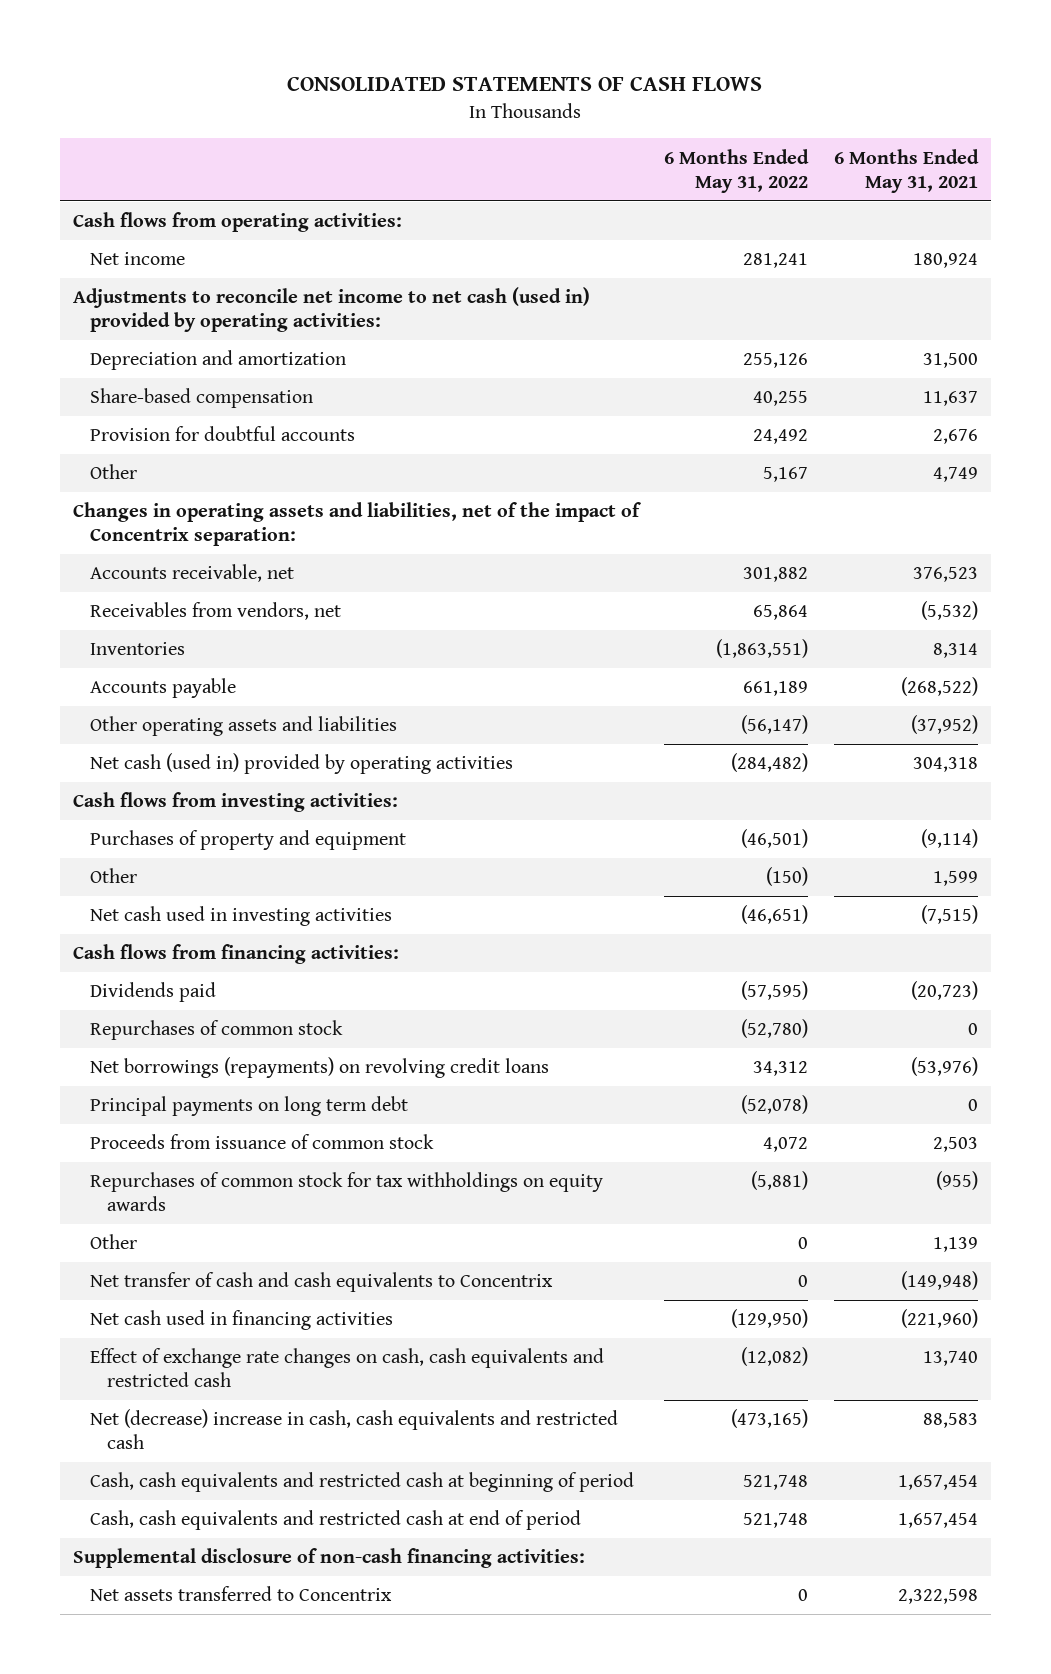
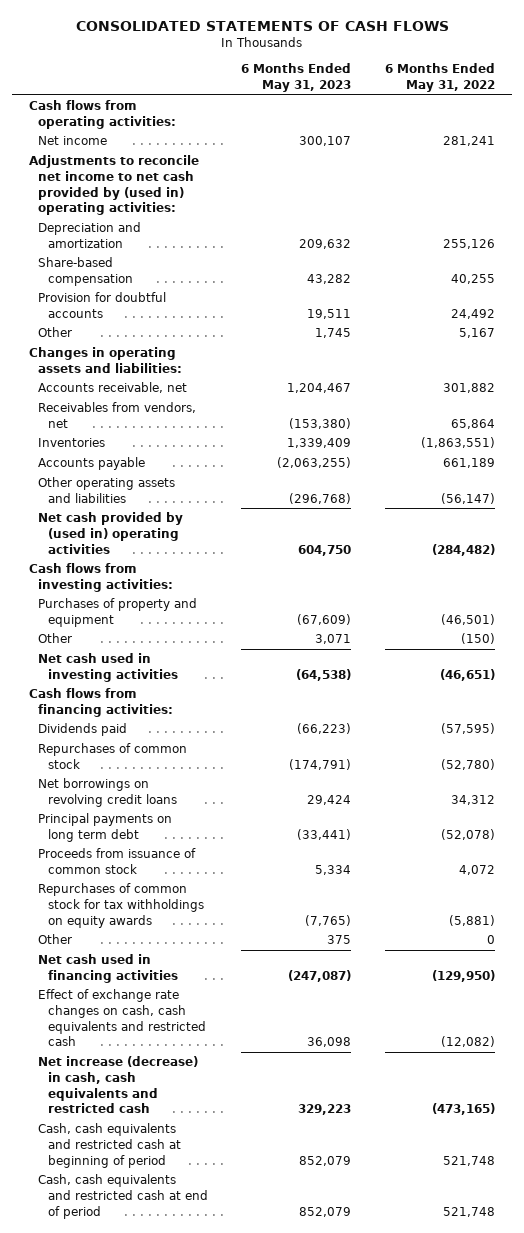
[834,148,980,193] 6 Months Ended May 31, 2021 -> none
none -> [241,63,352,93] 6 Months Ended May 31, 2023
[72,287,590,333] Adjustments to reconcile net income to net cash (used in) provided by operating activities: -> [28,155,199,216] Adjustments to reconcile net income to net cash provided by (used in) operating activities:
[72,502,641,547] Changes in operating assets and liabilities, net of the impact of Concentrix separation: -> [28,347,183,373] Changes in operating assets and liabilities:
[89,753,513,775] Net cash (used in) provided by operating activities -> [38,512,184,554] Net cash provided by (used in) operating activities
[89,1057,549,1079] Net borrowings (repayments) on revolving credit loans -> [38,778,177,807] Net borrowings on revolving credit loans
[89,1272,553,1293] Net transfer of cash and cash equivalents to Concentrix -> none
[89,1409,618,1450] Net (decrease) increase in cash, cash equivalents and restricted cash -> [38,1056,199,1114] Net increase (decrease) in cash, cash equivalents and restricted cash
[72,1548,585,1569] Supplemental disclosure of non-cash financing activities: -> none
[89,1586,392,1602] Net assets transferred to Concentrix -> none

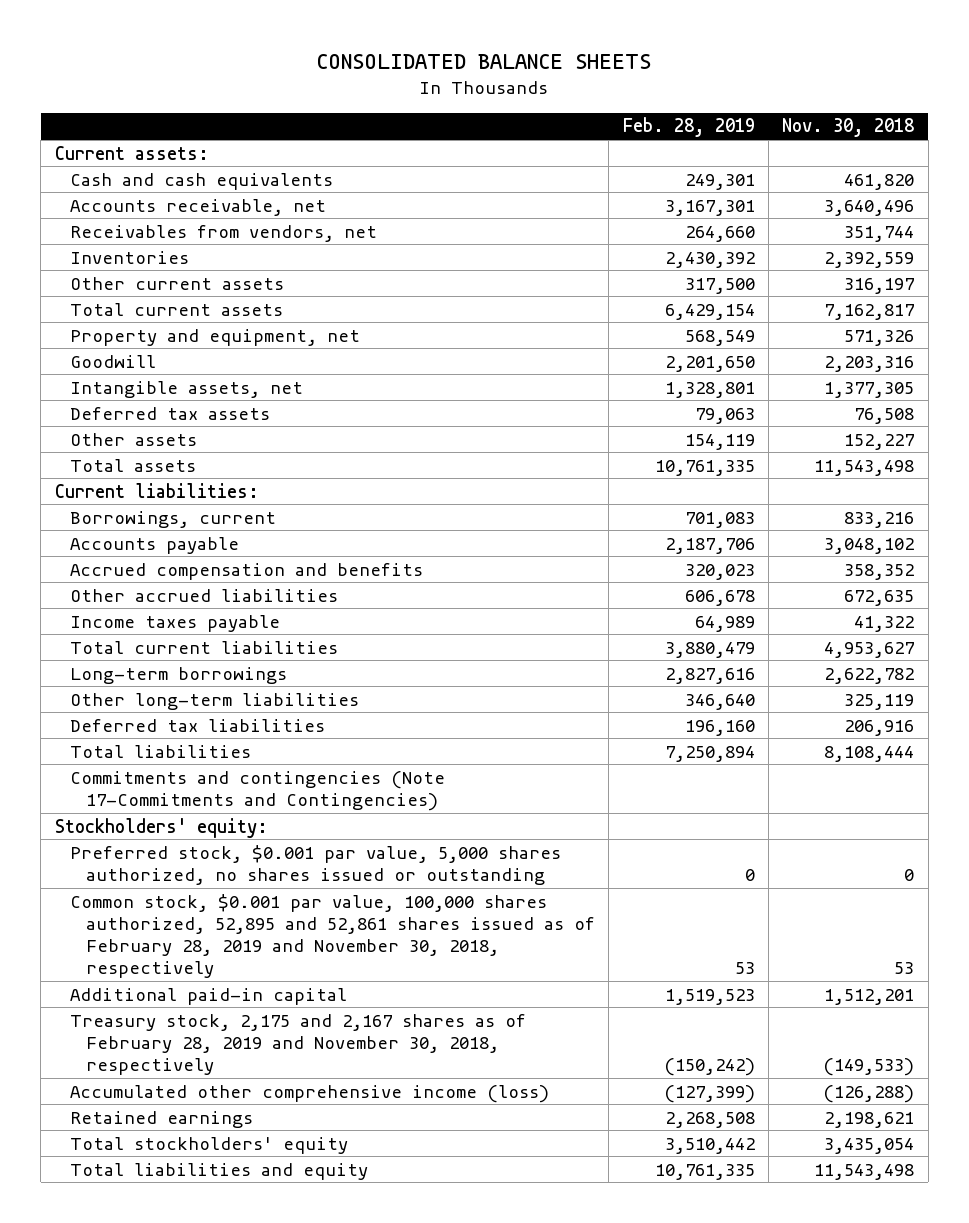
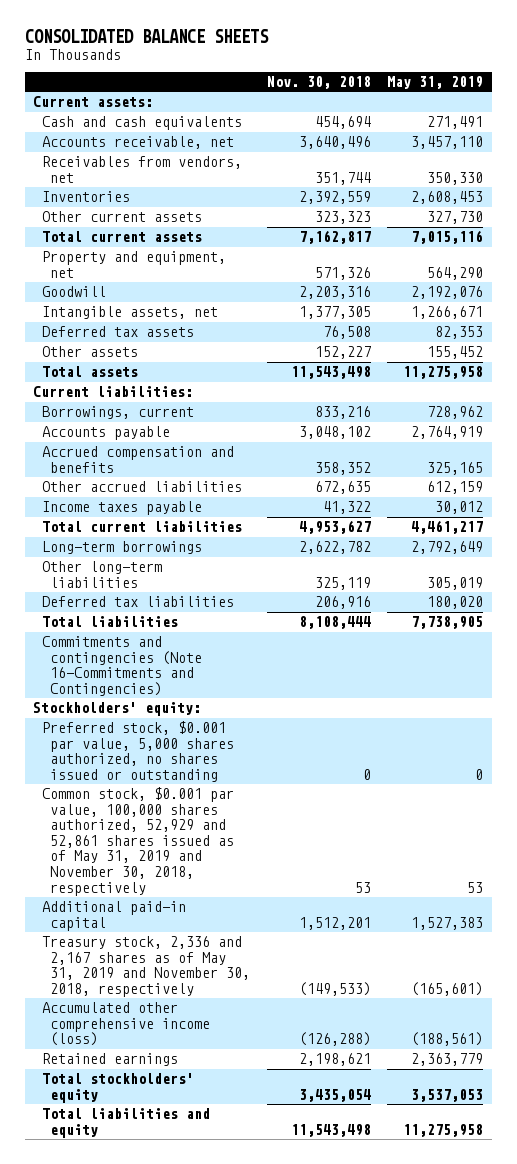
[622,117,755,138] Feb. 28, 2019 -> none
none -> [387,76,484,90] May 31, 2019
[844,173,915,190] 461,820 -> [314,116,371,130] 454,694
[844,277,915,294] 316,197 -> [314,211,371,225] 323,323
[70,770,446,811] Commitments and contingencies (Note 17-Commitments and Contingencies) -> [41,636,203,696] Commitments and contingencies (Note 16-Commitments and Contingencies)
[70,893,595,978] Common stock, $0.001 par value, 100,000 shares authorized, 52,895 and 52,861 shares issued as of February 28, 2019 and November 30, 2018, respectively -> [41,787,235,896] Common stock, $0.001 par value, 100,000 shares authorized, 52,929 and 52,861 shares issued as of May 31, 2019 and November 30, 2018, respectively
[70,1013,527,1075] Treasury stock, 2,175 and 2,167 shares as of February 28, 2019 and November 30, 2018, respectively -> [41,936,251,997] Treasury stock, 2,336 and 2,167 shares as of May 31, 2019 and November 30, 2018, respectively

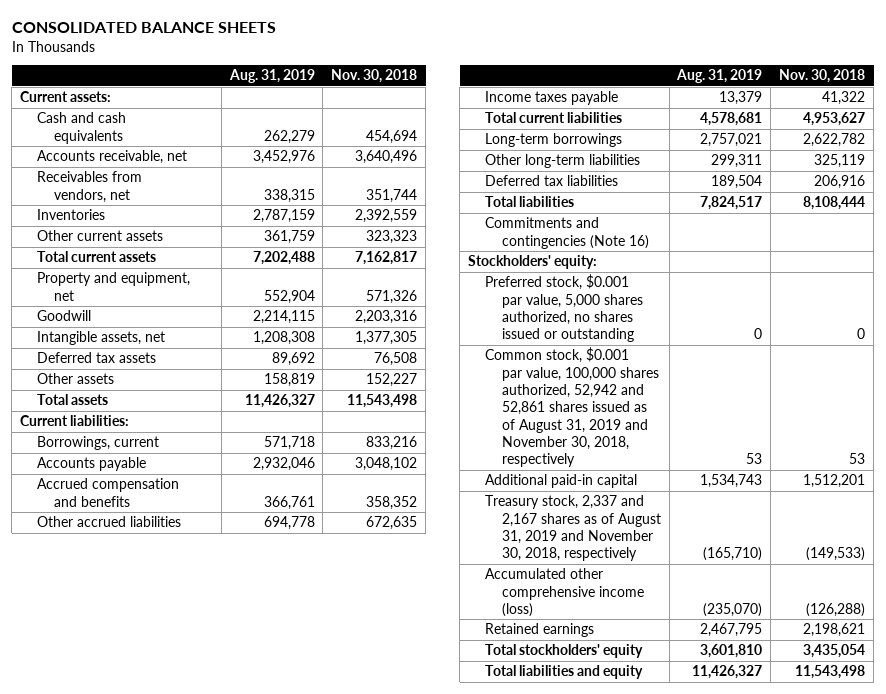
[387,76,484,90] May 31, 2019 -> none
none -> [228,69,315,84] Aug. 31, 2019
[41,636,203,696] Commitments and contingencies (Note 16-Commitments and Contingencies) -> [484,217,649,249] Commitments and contingencies (Note 16)
[41,787,235,896] Common stock, $0.001 par value, 100,000 shares authorized, 52,929 and 52,861 shares issued as of May 31, 2019 and November 30, 2018, respectively -> [484,347,659,468] Common stock, $0.001 par value, 100,000 shares authorized, 52,942 and 52,861 shares issued as of August 31, 2019 and November 30, 2018, respectively
[41,936,251,997] Treasury stock, 2,336 and 2,167 shares as of May 31, 2019 and November 30, 2018, respectively -> [484,495,661,562] Treasury stock, 2,337 and 2,167 shares as of August 31, 2019 and November 30, 2018, respectively

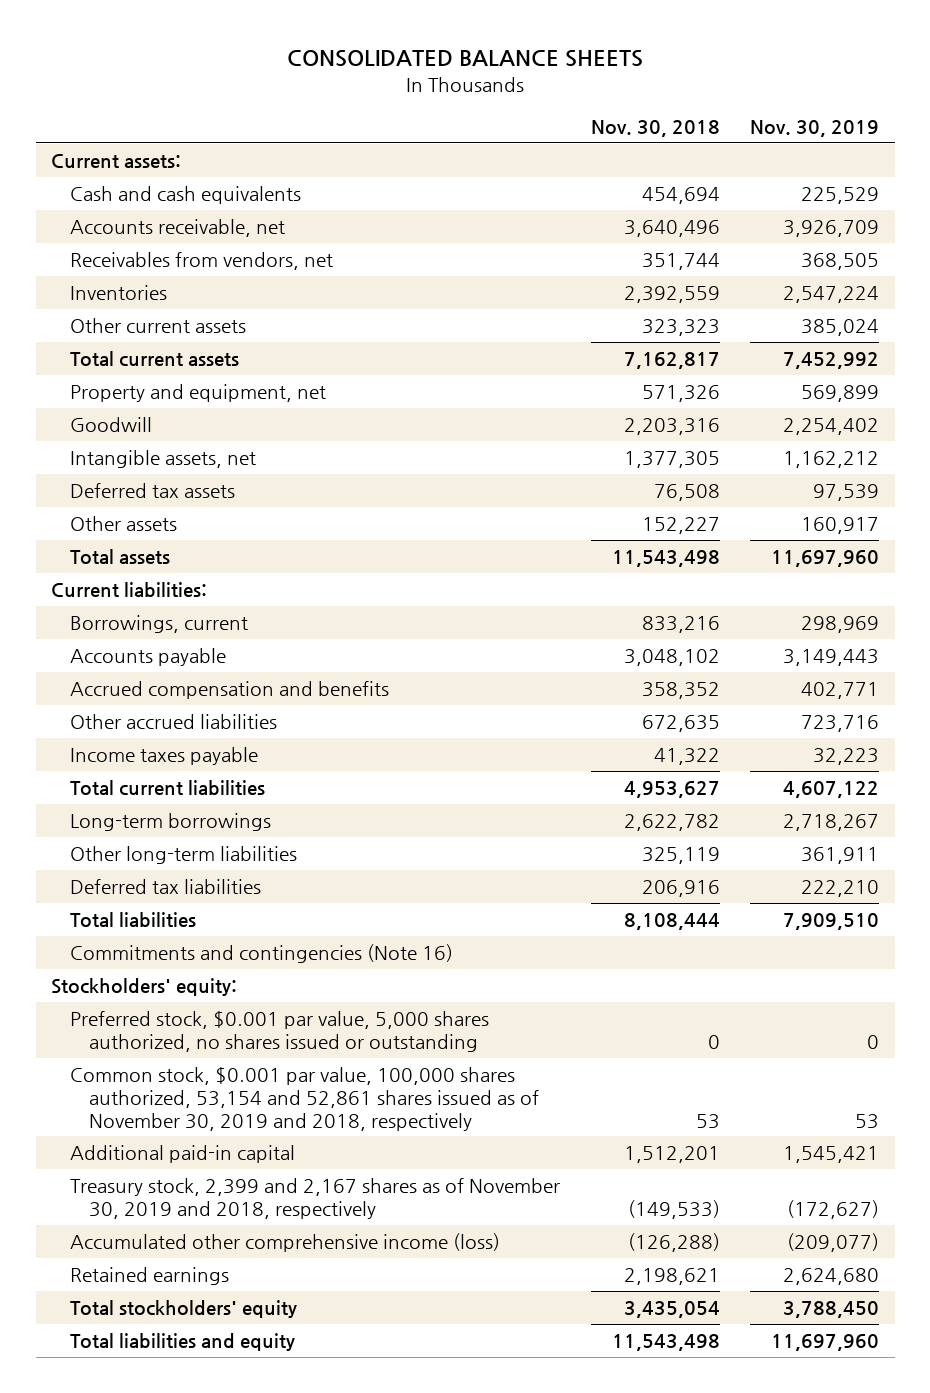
[228,69,315,84] Aug. 31, 2019 -> none
none -> [750,120,880,138] Nov. 30, 2019
[484,347,659,468] Common stock, $0.001 par value, 100,000 shares authorized, 52,942 and 52,861 shares issued as of August 31, 2019 and November 30, 2018, respectively -> [70,1067,540,1131] Common stock, $0.001 par value, 100,000 shares authorized, 53,154 and 52,861 shares issued as of November 30, 2019 and 2018, respectively
[484,495,661,562] Treasury stock, 2,337 and 2,167 shares as of August 31, 2019 and November 30, 2018, respectively -> [70,1178,561,1219] Treasury stock, 2,399 and 2,167 shares as of November 30, 2019 and 2018, respectively

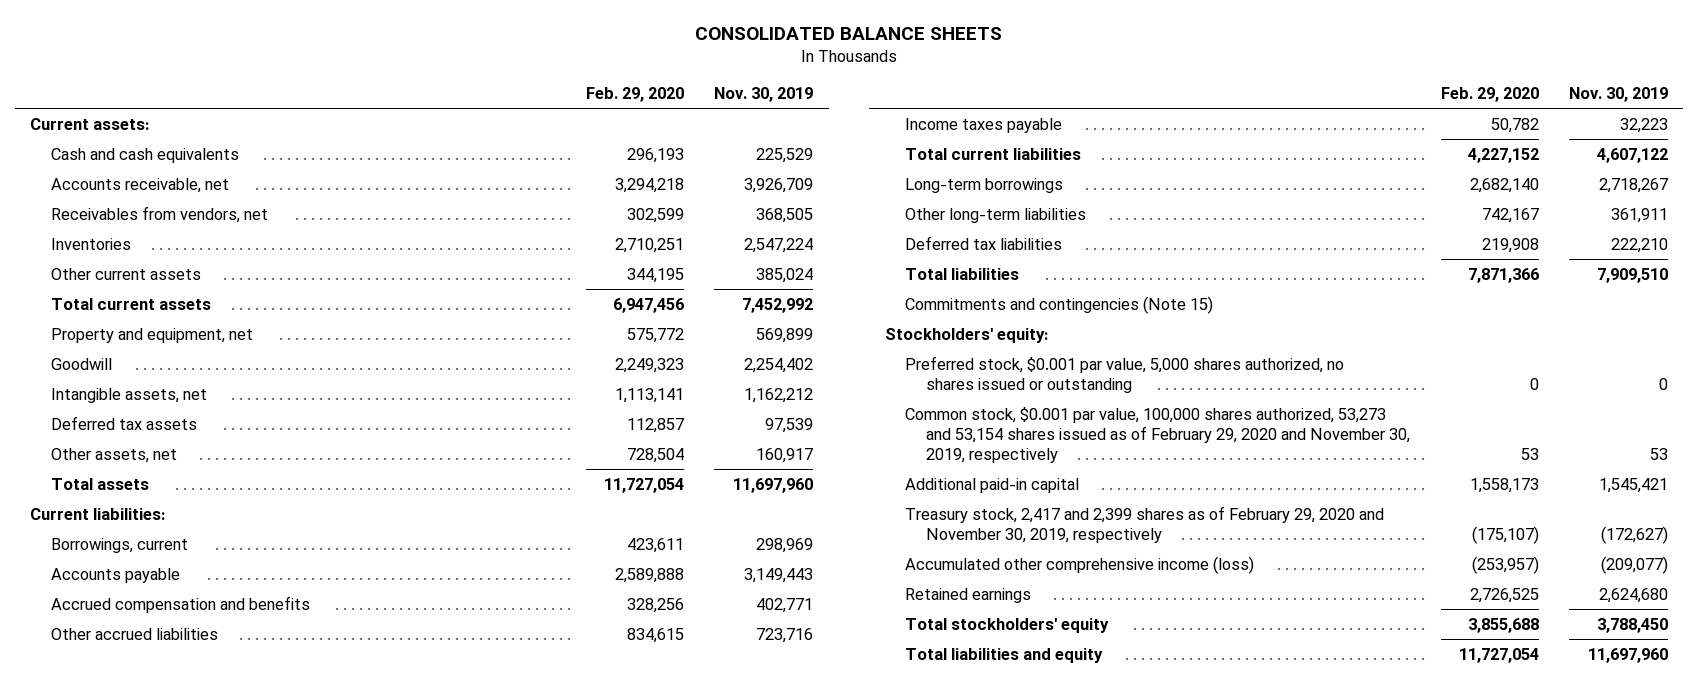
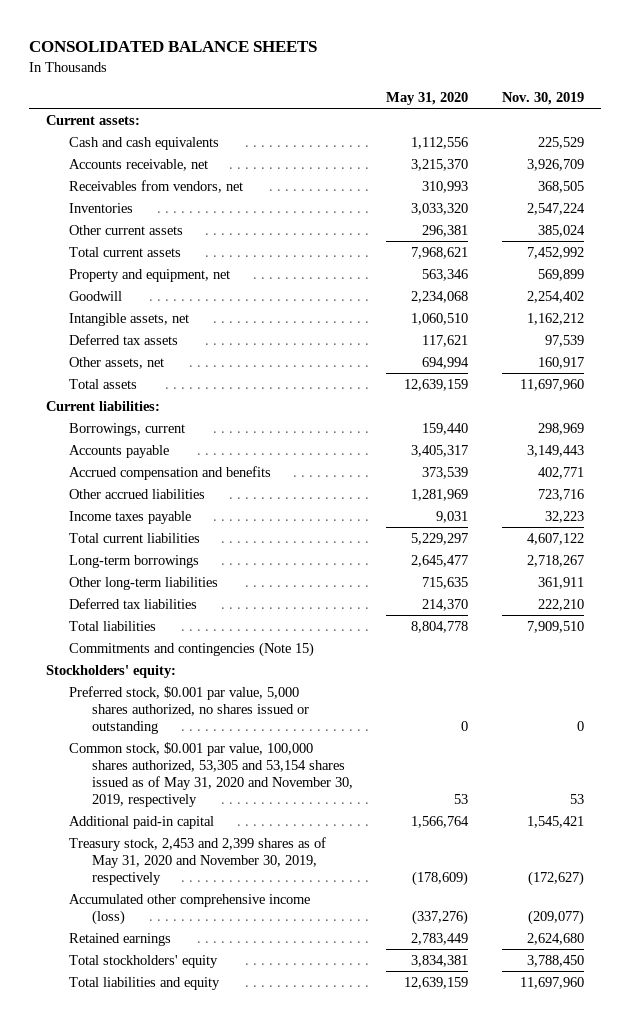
[585,87,684,103] Feb. 29, 2020 -> none
none -> [386,92,469,106] May 31, 2020
[905,406,1411,463] Common stock, $0.001 par value, 100,000 shares authorized, 53,273 and 53,154 shares issued as of February 29, 2020 and November 30, 2019, respectively -> [68,741,353,807] Common stock, $0.001 par value, 100,000 shares authorized, 53,305 and 53,154 shares issued as of May 31, 2020 and November 30, 2019, respectively
[905,505,1385,543] Treasury stock, 2,417 and 2,399 shares as of February 29, 2020 and November 30, 2019, respectively -> [68,836,326,885] Treasury stock, 2,453 and 2,399 shares as of May 31, 2020 and November 30, 2019, respectively

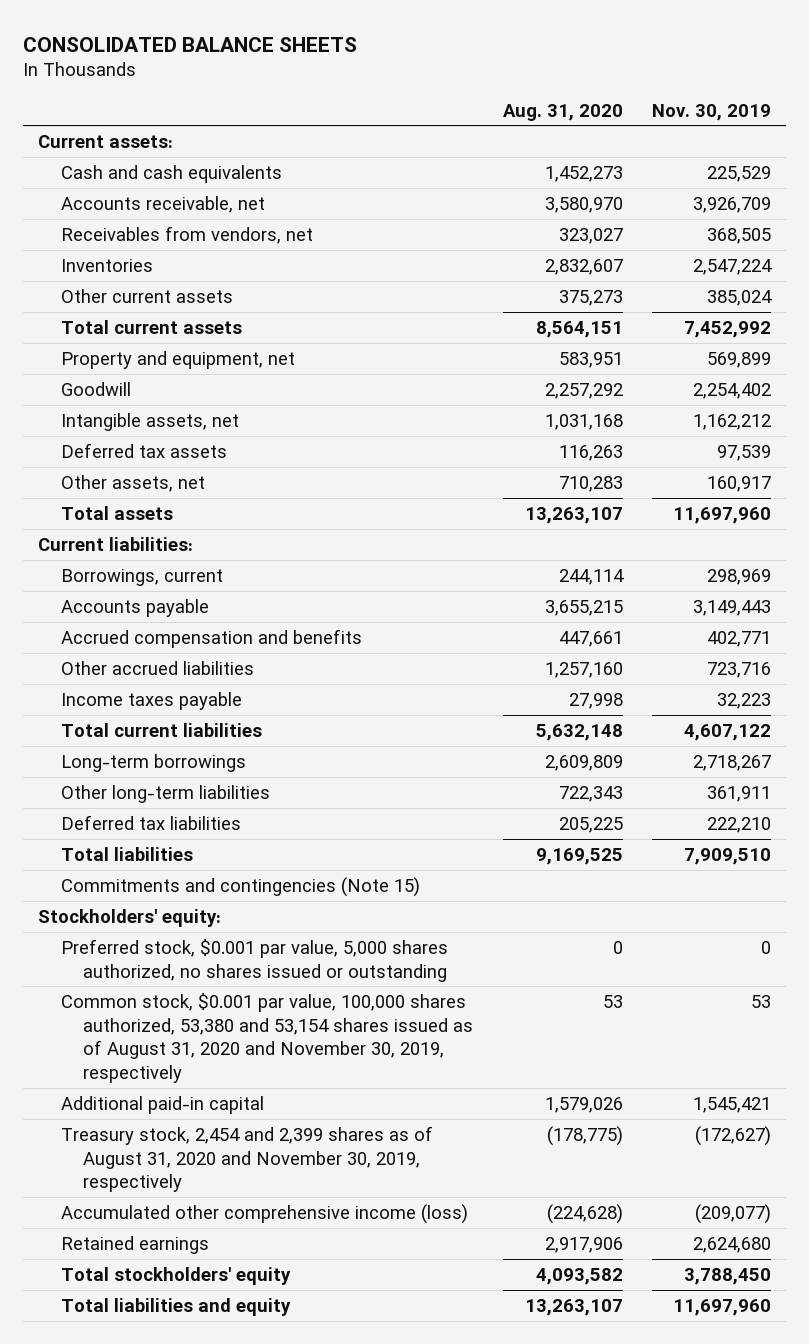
[386,92,469,106] May 31, 2020 -> none
none -> [502,103,623,121] Aug. 31, 2020
[68,741,353,807] Common stock, $0.001 par value, 100,000 shares authorized, 53,305 and 53,154 shares issued as of May 31, 2020 and November 30, 2019, respectively -> [60,992,474,1084] Common stock, $0.001 par value, 100,000 shares authorized, 53,380 and 53,154 shares issued as of August 31, 2020 and November 30, 2019, respectively
[68,836,326,885] Treasury stock, 2,453 and 2,399 shares as of May 31, 2020 and November 30, 2019, respectively -> [60,1125,433,1193] Treasury stock, 2,454 and 2,399 shares as of August 31, 2020 and November 30, 2019, respectively

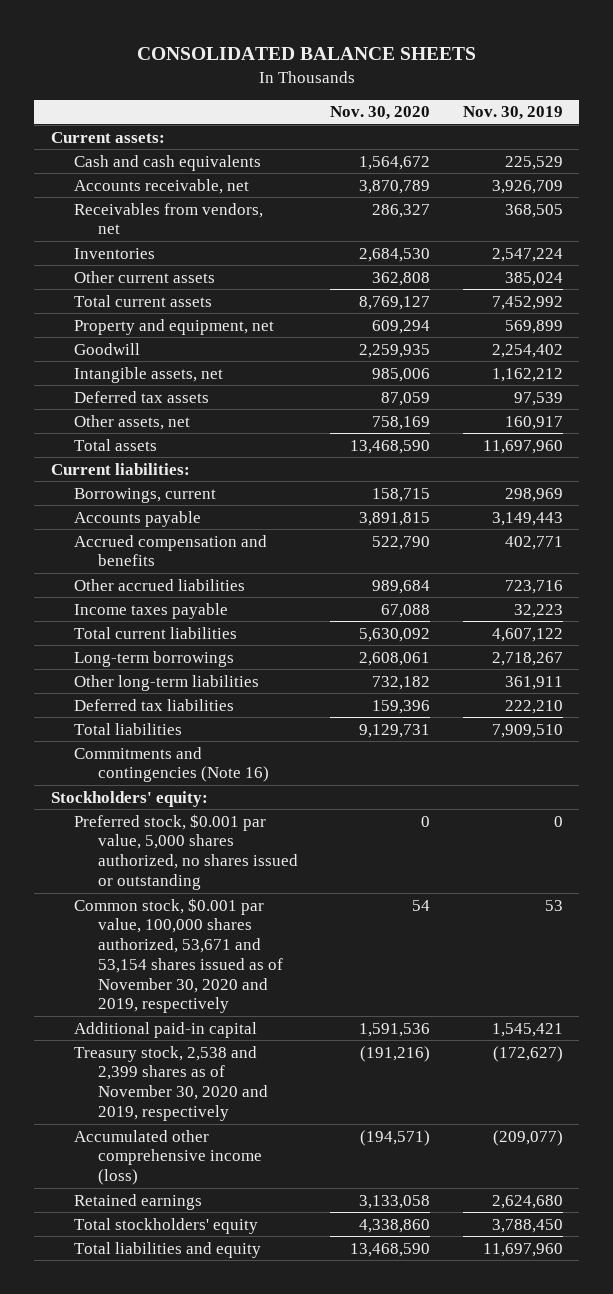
[502,103,623,121] Aug. 31, 2020 -> none
none -> [330,106,431,121] Nov. 30, 2020
[60,876,420,897] Commitments and contingencies (Note 15) -> [74,746,269,783] Commitments and contingencies (Note 16)
[60,992,474,1084] Common stock, $0.001 par value, 100,000 shares authorized, 53,380 and 53,154 shares issued as of August 31, 2020 and November 30, 2019, respectively -> [74,897,283,1014] Common stock, $0.001 par value, 100,000 shares authorized, 53,671 and 53,154 shares issued as of November 30, 2020 and 2019, respectively
[60,1125,433,1193] Treasury stock, 2,454 and 2,399 shares as of August 31, 2020 and November 30, 2019, respectively -> [74,1045,268,1121] Treasury stock, 2,538 and 2,399 shares as of November 30, 2020 and 2019, respectively

